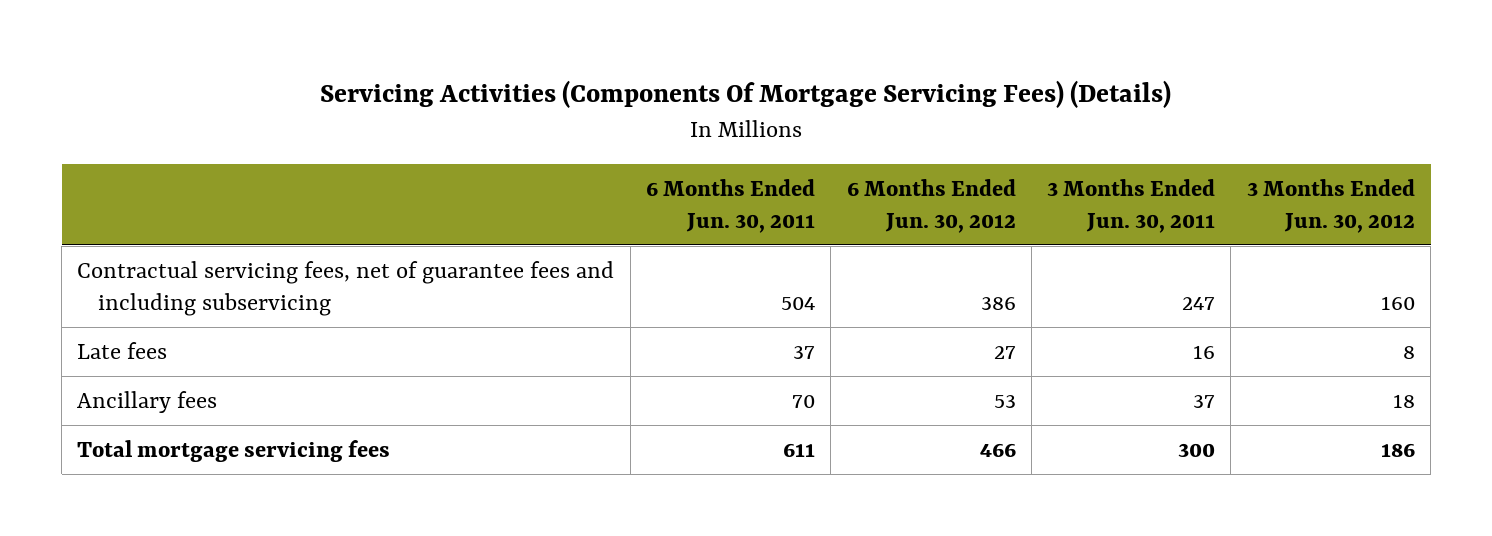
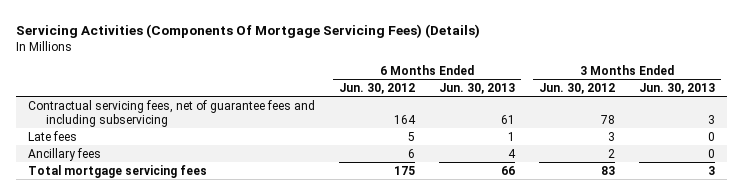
[645,178,815,233] 6 Months Ended Jun. 30, 2011 -> none
[1047,178,1216,233] 3 Months Ended Jun. 30, 2011 -> none
none -> [439,83,516,95] Jun. 30, 2013
none -> [639,83,716,95] Jun. 30, 2013
[980,297,1016,311] 386 -> [394,114,417,124] 164
[1380,296,1415,311] 160 -> [601,114,616,124] 78
[993,346,1016,360] 27 -> [408,131,416,141] 5
[1402,346,1415,360] 8 -> [608,131,616,141] 3
[993,395,1016,409] 53 -> [408,148,416,158] 6
[1392,394,1415,409] 18 -> [608,148,616,158] 2
[979,443,1016,458] 466 -> [394,165,416,175] 175
[1380,443,1415,458] 186 -> [601,165,616,175] 83

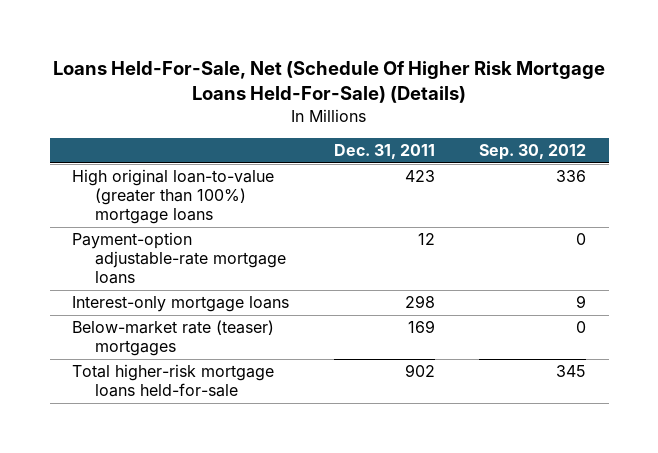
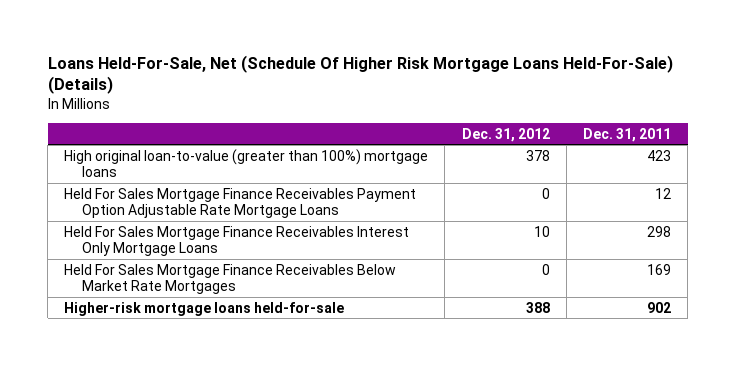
[479,144,587,161] Sep. 30, 2012 -> none
none -> [461,127,550,142] Dec. 31, 2012
[72,232,287,285] Payment-option adjustable-rate mortgage loans -> [64,187,417,219] Held For Sales Mortgage Finance Receivables Payment Option Adjustable Rate Mortgage Loans
[72,296,290,313] Interest-only mortgage loans -> [64,225,410,257] Held For Sales Mortgage Finance Receivables Interest Only Mortgage Loans
[72,320,275,357] Below-market rate (teaser) mortgages -> [64,263,397,295] Held For Sales Mortgage Finance Receivables Below Market Rate Mortgages
[72,364,275,398] Total higher-risk mortgage loans held-for-sale -> [64,301,345,316] Higher-risk mortgage loans held-for-sale

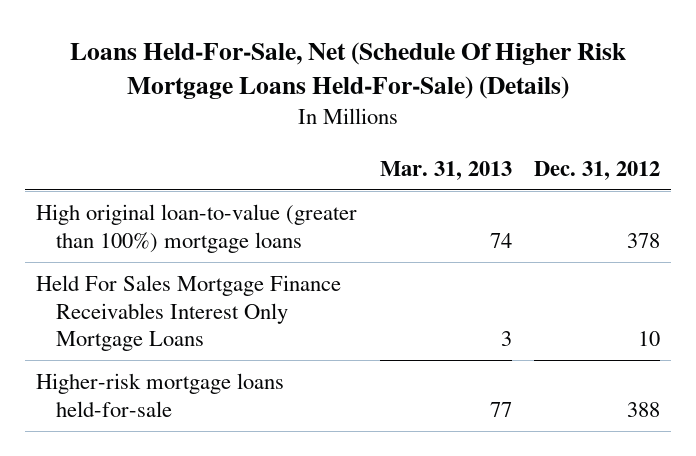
[583,127,672,142] Dec. 31, 2011 -> none
none -> [379,160,512,180] Mar. 31, 2013
[64,187,417,219] Held For Sales Mortgage Finance Receivables Payment Option Adjustable Rate Mortgage Loans -> none
[64,263,397,295] Held For Sales Mortgage Finance Receivables Below Market Rate Mortgages -> none

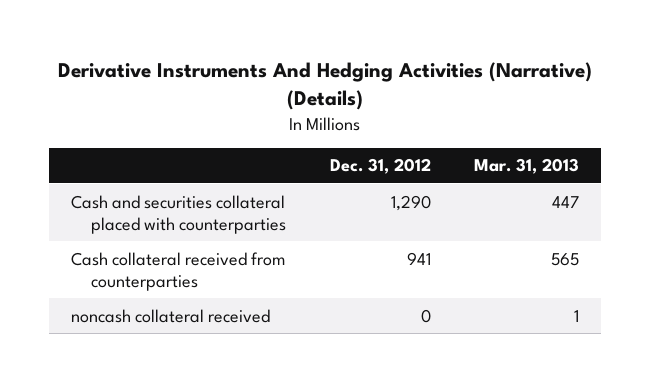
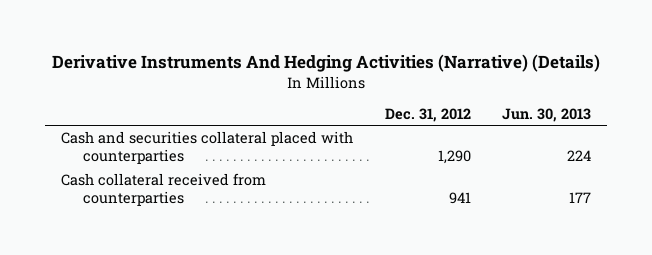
[473,158,579,175] Mar. 31, 2013 -> none
none -> [502,107,592,122] Jun. 30, 2013
[70,308,270,323] noncash collateral received -> none

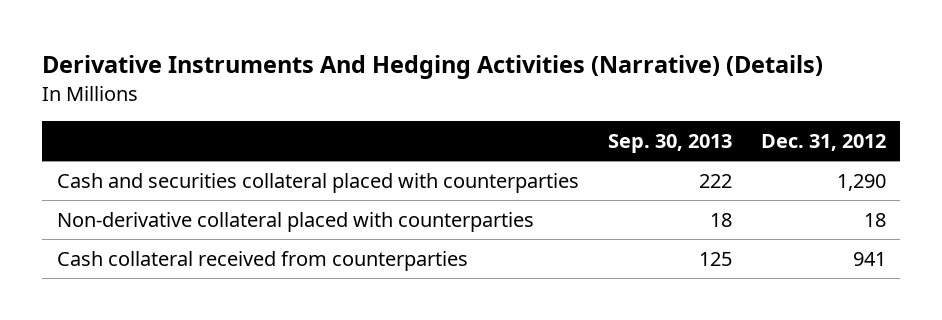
[502,107,592,122] Jun. 30, 2013 -> none
none -> [607,133,732,153] Sep. 30, 2013
none -> [56,211,534,232] Non-derivative collateral placed with counterparties

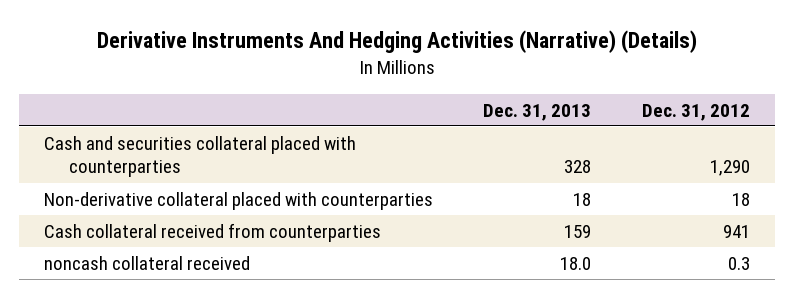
[607,133,732,153] Sep. 30, 2013 -> none
none -> [483,103,592,121] Dec. 31, 2013
none -> [43,255,250,270] noncash collateral received

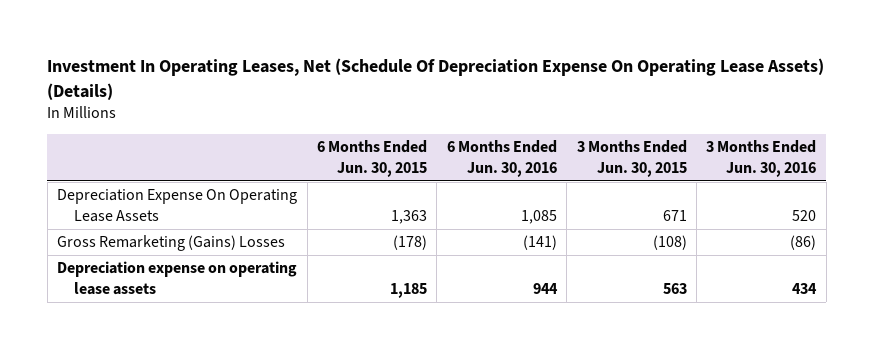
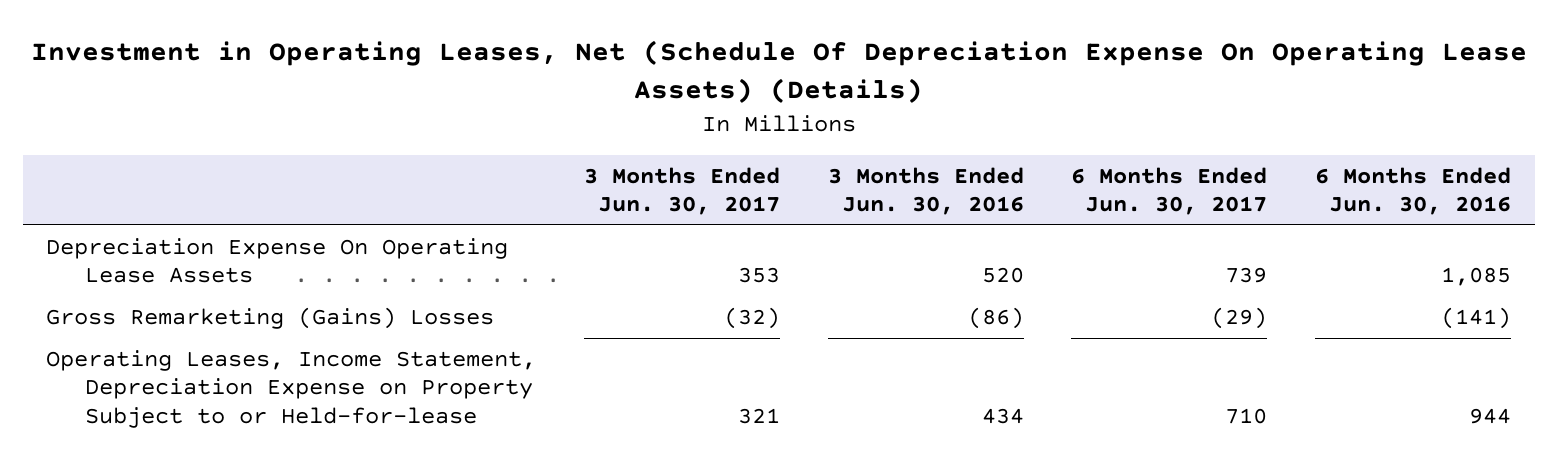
[47,58,825,100] Investment In Operating Leases, Net (Schedule Of Depreciation Expense On Operating Lease Assets) (Details) -> [30,40,1527,103] Investment in Operating Leases, Net (Schedule Of Depreciation Expense On Operating Lease Assets) (Details)
[317,140,428,177] 6 Months Ended Jun. 30, 2015 -> none
[576,140,687,177] 3 Months Ended Jun. 30, 2015 -> none
none -> [584,166,781,216] 3 Months Ended Jun. 30, 2017
none -> [1071,166,1268,216] 6 Months Ended Jun. 30, 2017
[57,261,298,296] Depreciation expense on operating lease assets -> [46,350,537,428] Operating Leases, Income Statement, Depreciation Expense on Property Subject to or Held-for-lease

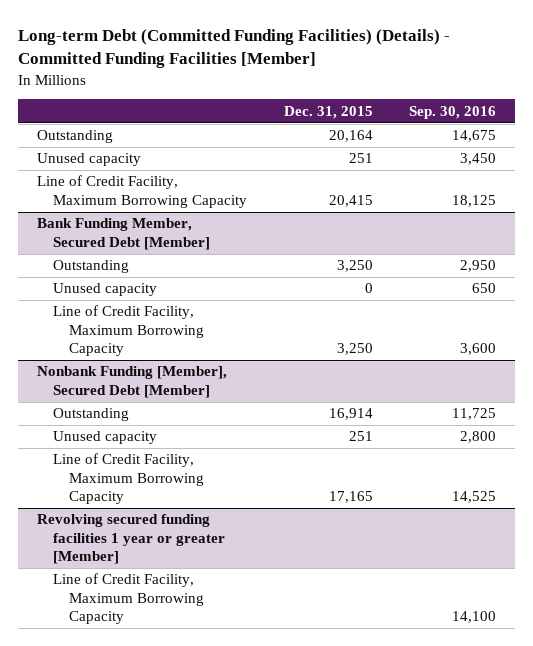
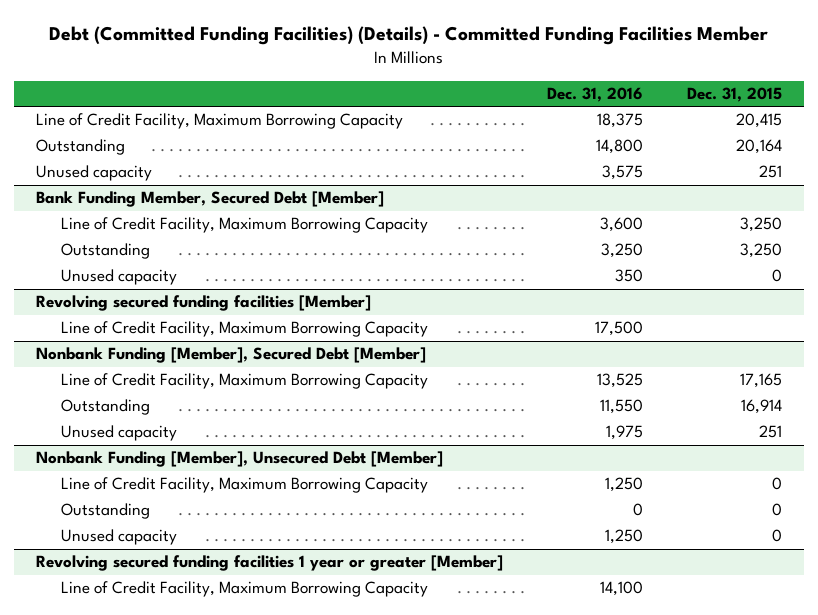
[18,29,451,69] Long-term Debt (Committed Funding Facilities) (Details) - Committed Funding Facilities [Member] -> [48,26,768,46] Debt (Committed Funding Facilities) (Details) - Committed Funding Facilities Member
[409,105,497,119] Sep. 30, 2016 -> none
none -> [546,87,643,103] Dec. 31, 2016
[36,175,248,208] Line of Credit Facility, Maximum Borrowing Capacity -> [35,113,403,130] Line of Credit Facility, Maximum Borrowing Capacity
[53,305,205,357] Line of Credit Facility, Maximum Borrowing Capacity -> [60,217,428,234] Line of Credit Facility, Maximum Borrowing Capacity
none -> [35,295,371,312] Revolving secured funding facilities [Member]
none -> [60,321,428,338] Line of Credit Facility, Maximum Borrowing Capacity
[53,453,205,505] Line of Credit Facility, Maximum Borrowing Capacity -> [60,373,428,390] Line of Credit Facility, Maximum Borrowing Capacity
none -> [35,451,443,468] Nonbank Funding [Member], Unsecured Debt [Member]
none -> [60,477,428,494] Line of Credit Facility, Maximum Borrowing Capacity
none -> [60,503,150,520] Outstanding
none -> [60,529,177,546] Unused capacity

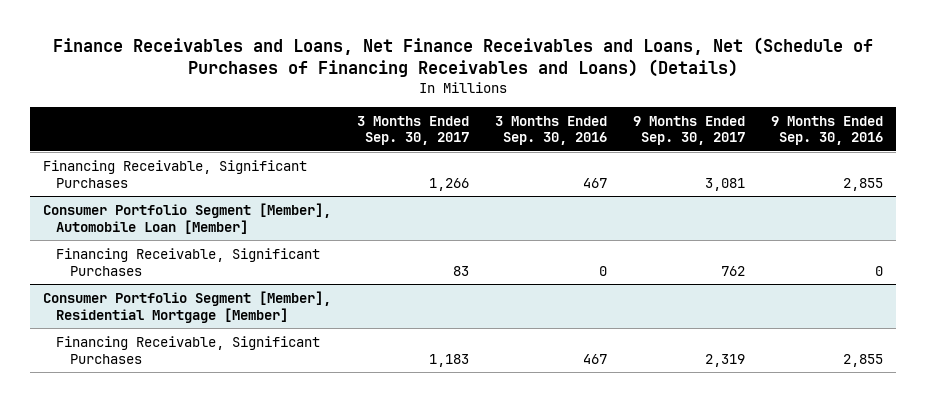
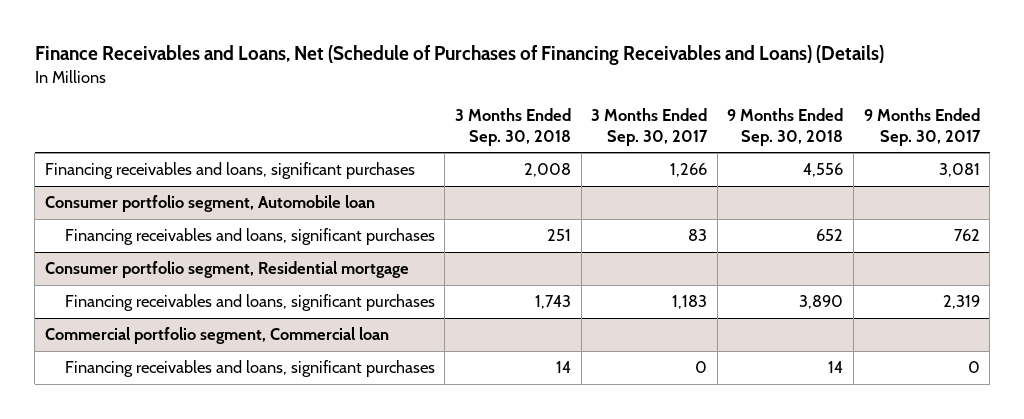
[52,36,873,77] Finance Receivables and Loans, Net Finance Receivables and Loans, Net (Schedule of Purchases of Financing Receivables and Loans) (Details) -> [34,45,884,66] Finance Receivables and Loans, Net (Schedule of Purchases of Financing Receivables and Loans) (Details)
[494,115,607,146] 3 Months Ended Sep. 30, 2016 -> none
[771,115,884,146] 9 Months Ended Sep. 30, 2016 -> none
none -> [454,108,571,146] 3 Months Ended Sep. 30, 2018
none -> [727,108,844,146] 9 Months Ended Sep. 30, 2018
[42,159,307,188] Financing Receivable, Significant Purchases -> [44,162,415,180] Financing receivables and loans, significant purchases
[42,202,331,234] Consumer Portfolio Segment [Member], Automobile Loan [Member] -> [44,195,375,213] Consumer portfolio segment, Automobile loan
[56,247,321,276] Financing Receivable, Significant Purchases -> [64,228,435,246] Financing receivables and loans, significant purchases
[42,290,331,323] Consumer Portfolio Segment [Member], Residential Mortgage [Member] -> [44,261,409,279] Consumer portfolio segment, Residential mortgage
[56,335,321,364] Financing Receivable, Significant Purchases -> [64,294,435,312] Financing receivables and loans, significant purchases
none -> [44,327,389,345] Commercial portfolio segment, Commercial loan
none -> [64,360,435,378] Financing receivables and loans, significant purchases

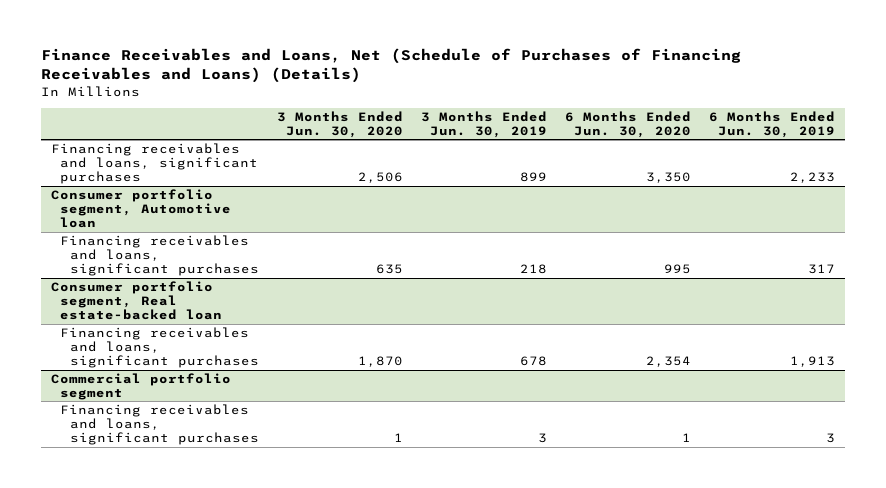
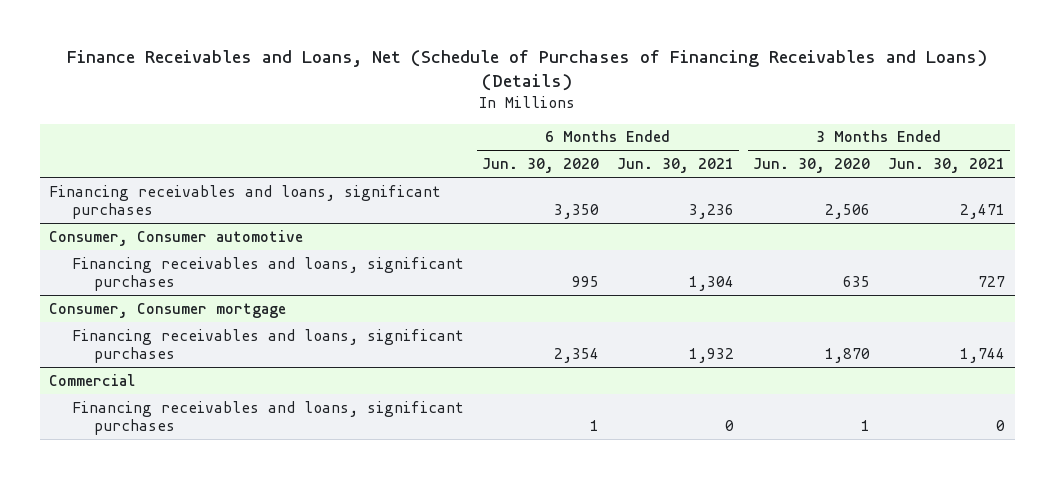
[420,110,547,138] 3 Months Ended Jun. 30, 2019 -> none
[709,110,836,138] 6 Months Ended Jun. 30, 2019 -> none
none -> [617,158,735,174] Jun. 30, 2021
none -> [888,158,1006,174] Jun. 30, 2021
[50,188,232,229] Consumer portfolio segment, Automotive loan -> none
none -> [48,229,303,246] Consumer, Consumer automotive
[50,280,223,321] Consumer portfolio segment, Real estate-backed loan -> none
none -> [48,302,286,318] Consumer, Consumer mortgage
[50,372,231,401] Commercial portfolio segment -> [48,373,135,386] Commercial

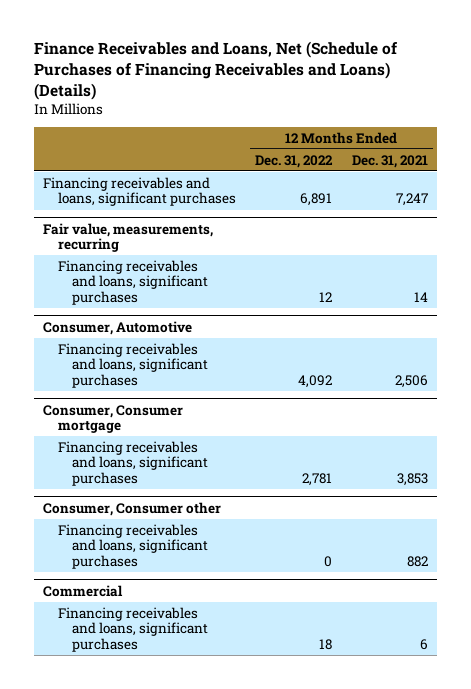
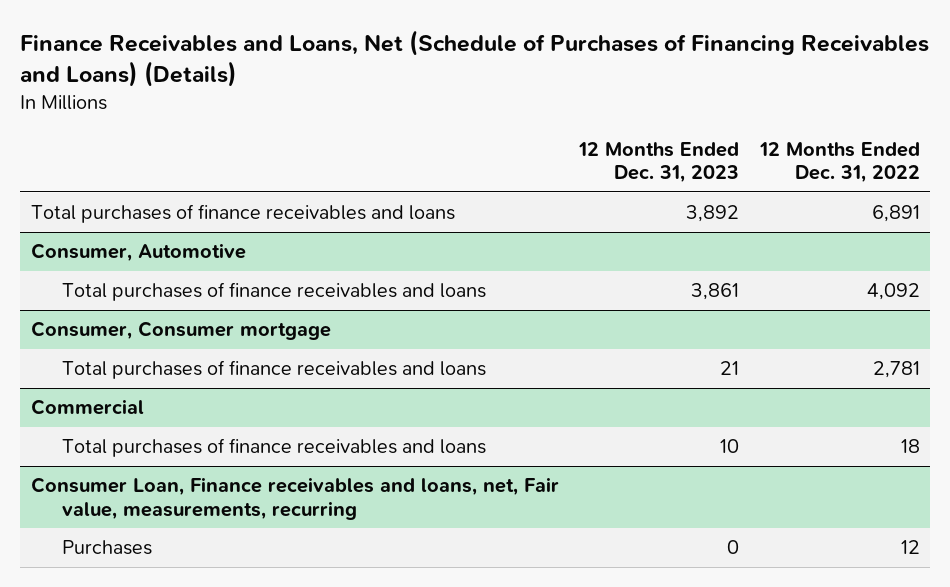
[351,154,428,168] Dec. 31, 2021 -> none
none -> [578,141,740,183] 12 Months Ended Dec. 31, 2023
[43,222,214,252] Fair value, measurements, recurring -> none
[57,259,208,305] Financing receivables and loans, significant purchases -> none
[43,176,236,207] Financing receivables and loans, significant purchases -> [30,204,455,224] Total purchases of finance receivables and loans
[57,342,208,388] Financing receivables and loans, significant purchases -> [62,282,487,302] Total purchases of finance receivables and loans
[43,501,222,516] Consumer, Consumer other -> none
[57,523,208,569] Financing receivables and loans, significant purchases -> none
[57,440,208,486] Financing receivables and loans, significant purchases -> [62,360,487,380] Total purchases of finance receivables and loans
[57,606,208,652] Financing receivables and loans, significant purchases -> [62,438,487,458] Total purchases of finance receivables and loans
none -> [30,477,559,520] Consumer Loan, Finance receivables and loans, net, Fair value, measurements, recurring
none -> [62,540,153,556] Purchases

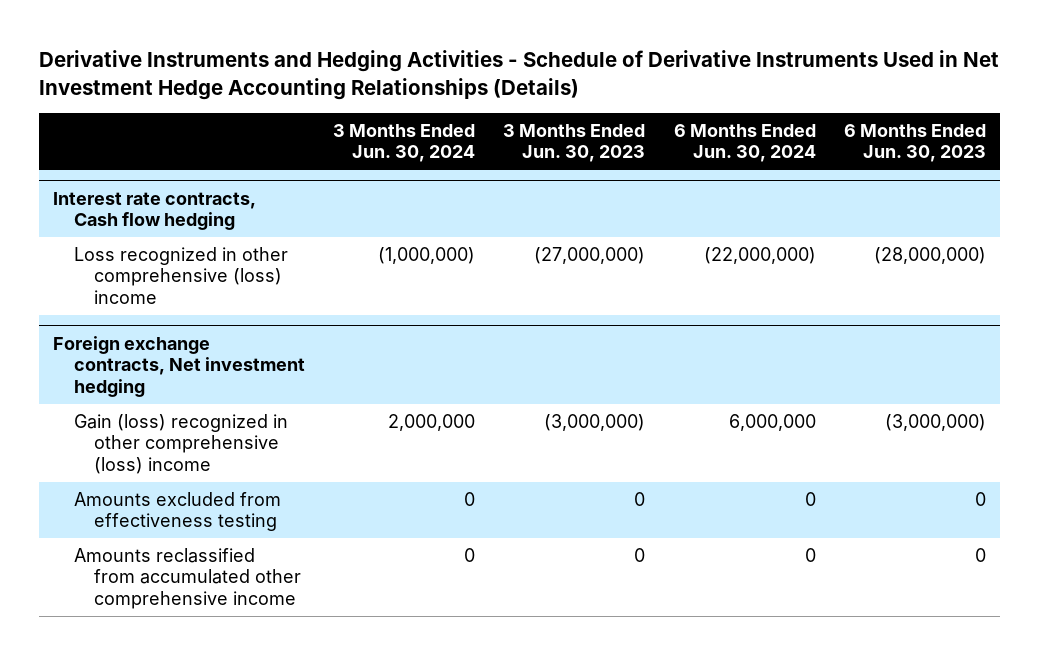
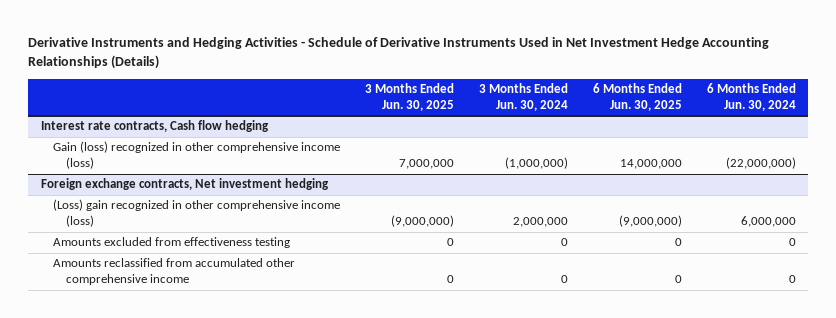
[503,123,646,163] 3 Months Ended Jun. 30, 2023 -> none
[844,123,987,163] 6 Months Ended Jun. 30, 2023 -> none
none -> [365,83,455,111] 3 Months Ended Jun. 30, 2025
none -> [592,83,682,111] 6 Months Ended Jun. 30, 2025
[73,246,288,304] Loss recognized in other comprehensive (loss) income -> [53,141,341,170] Gain (loss) recognized in other comprehensive income (loss)
[73,413,288,474] Gain (loss) recognized in other comprehensive (loss) income -> [53,199,341,228] (Loss) gain recognized in other comprehensive income (loss)

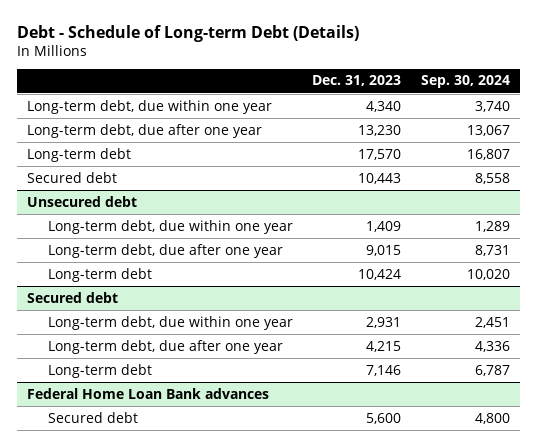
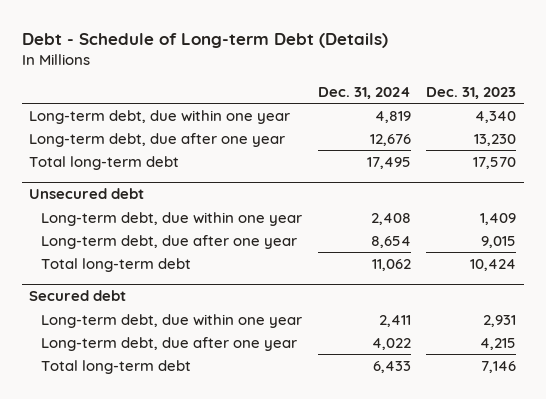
[420,75,510,89] Sep. 30, 2024 -> none
none -> [317,87,411,100] Dec. 31, 2024
[26,171,117,183] Secured debt -> none
[26,147,131,162] Long-term debt -> [29,156,180,171] Total long-term debt
[47,267,152,282] Long-term debt -> [40,258,191,273] Total long-term debt
[26,387,269,399] Federal Home Loan Bank advances -> none
[47,411,138,423] Secured debt -> none
[47,363,152,378] Long-term debt -> [40,360,191,375] Total long-term debt

